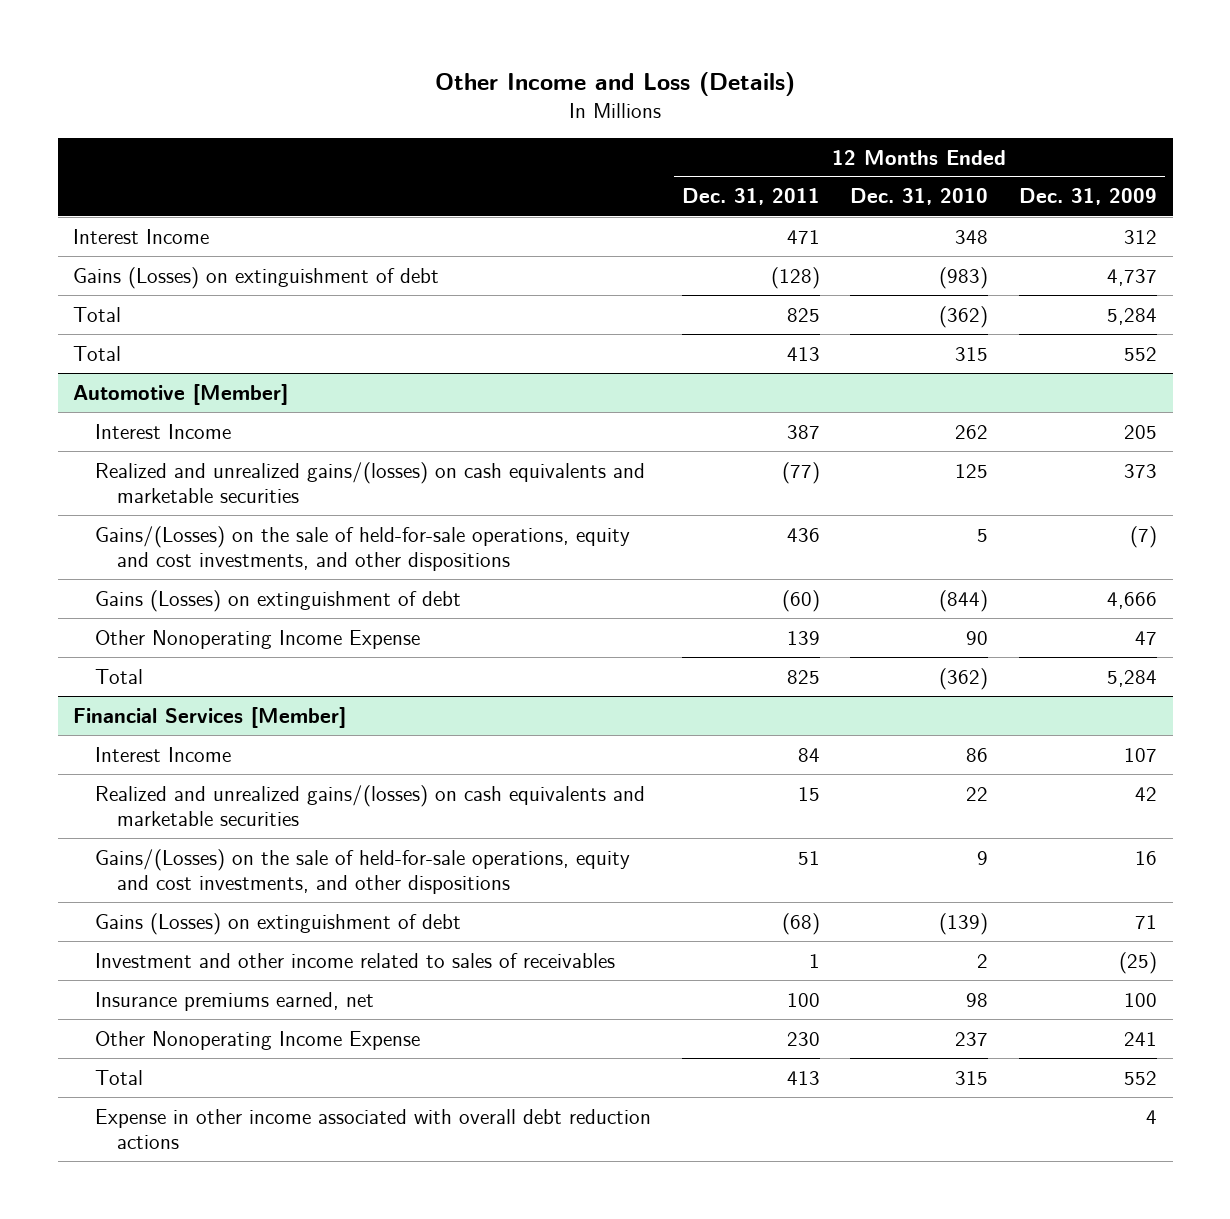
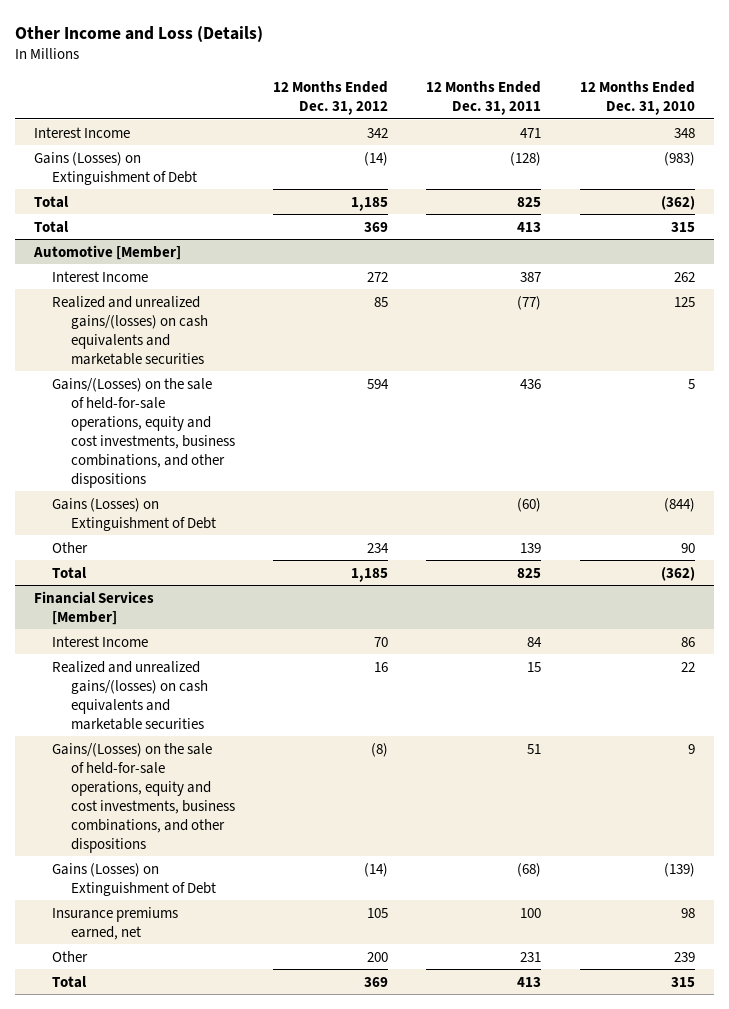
[1019,188,1158,206] Dec. 31, 2009 -> none
none -> [273,81,389,116] 12 Months Ended Dec. 31, 2012
[73,266,440,289] Gains (Losses) on extinguishment of debt -> [34,151,198,185] Gains (Losses) on Extinguishment of Debt
[94,525,630,572] Gains/(Losses) on the sale of held-for-sale operations, equity and cost investments, and other dispositions -> [52,377,235,488] Gains/(Losses) on the sale of held-for-sale operations, equity and cost investments, business combinations, and other dispositions
[94,589,461,612] Gains (Losses) on extinguishment of debt -> [52,497,216,531] Gains (Losses) on Extinguishment of Debt
[94,629,420,649] Other Nonoperating Income Expense -> [52,541,89,553] Other
[94,952,615,968] Investment and other income related to sales of receivables -> none
[94,848,630,895] Gains/(Losses) on the sale of held-for-sale operations, equity and cost investments, and other dispositions -> [52,742,235,853] Gains/(Losses) on the sale of held-for-sale operations, equity and cost investments, business combinations, and other dispositions
[94,912,461,935] Gains (Losses) on extinguishment of debt -> [52,862,216,896] Gains (Losses) on Extinguishment of Debt
[94,1030,420,1050] Other Nonoperating Income Expense -> [52,950,89,962] Other
[786,1031,820,1046] 230 -> [520,951,542,962] 231
[955,1031,989,1046] 237 -> [673,951,695,962] 239
[94,1108,651,1150] Expense in other income associated with overall debt reduction actions -> none

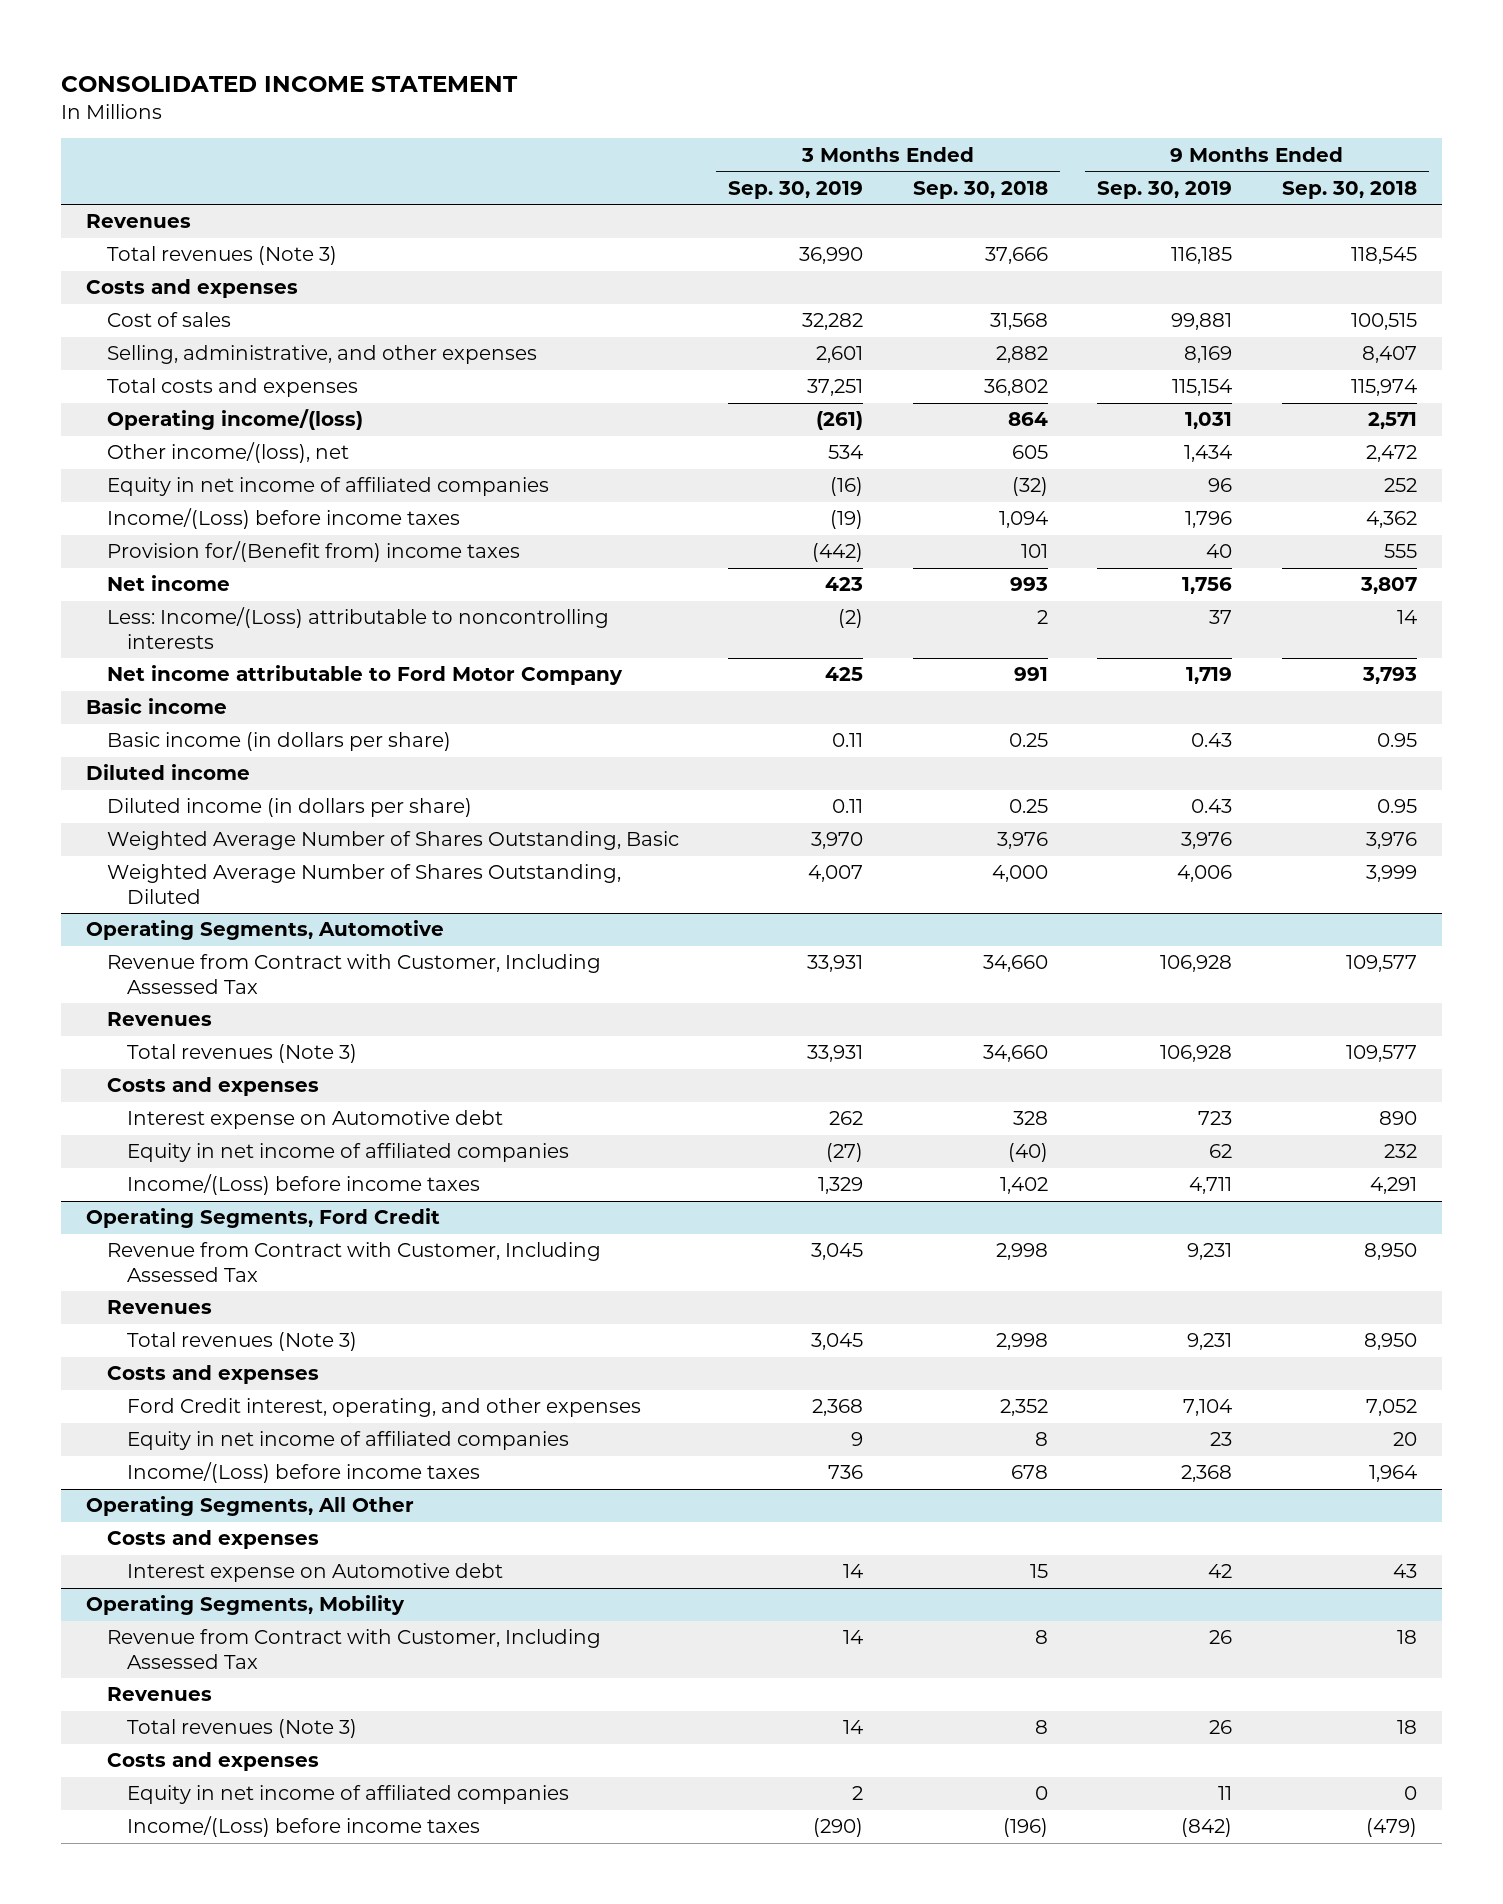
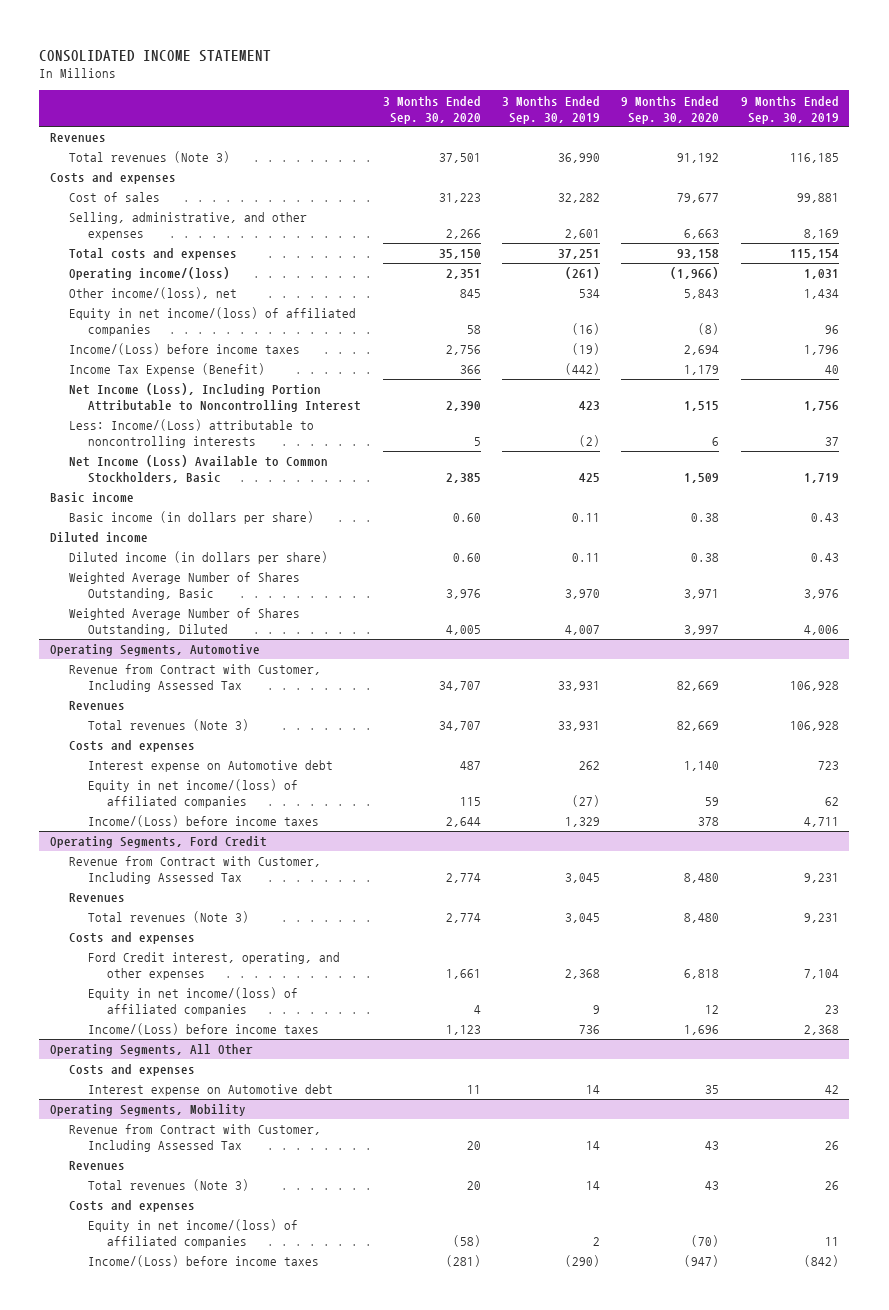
[912,180,1048,199] Sep. 30, 2018 -> none
[1282,180,1418,199] Sep. 30, 2018 -> none
none -> [382,95,481,124] 3 Months Ended Sep. 30, 2020
none -> [621,95,720,124] 9 Months Ended Sep. 30, 2020
[106,477,549,497] Equity in net income of affiliated companies -> [69,307,357,337] Equity in net income/(loss) of affiliated companies
[106,541,520,563] Provision for/(Benefit from) income taxes -> [69,363,266,377] Income Tax Expense (Benefit)
[106,575,230,592] Net income -> [69,383,362,413] Net Income (Loss), Including Portion Attributable to Noncontrolling Interest
[106,665,623,686] Net income attributable to Ford Motor Company -> [69,455,329,484] Net Income (Loss) Available to Common Stockholders, Basic
[127,1143,570,1163] Equity in net income of affiliated companies -> [88,779,299,809] Equity in net income/(loss) of affiliated companies
[127,1431,570,1451] Equity in net income of affiliated companies -> [88,987,299,1017] Equity in net income/(loss) of affiliated companies
[127,1785,570,1805] Equity in net income of affiliated companies -> [88,1219,299,1249] Equity in net income/(loss) of affiliated companies

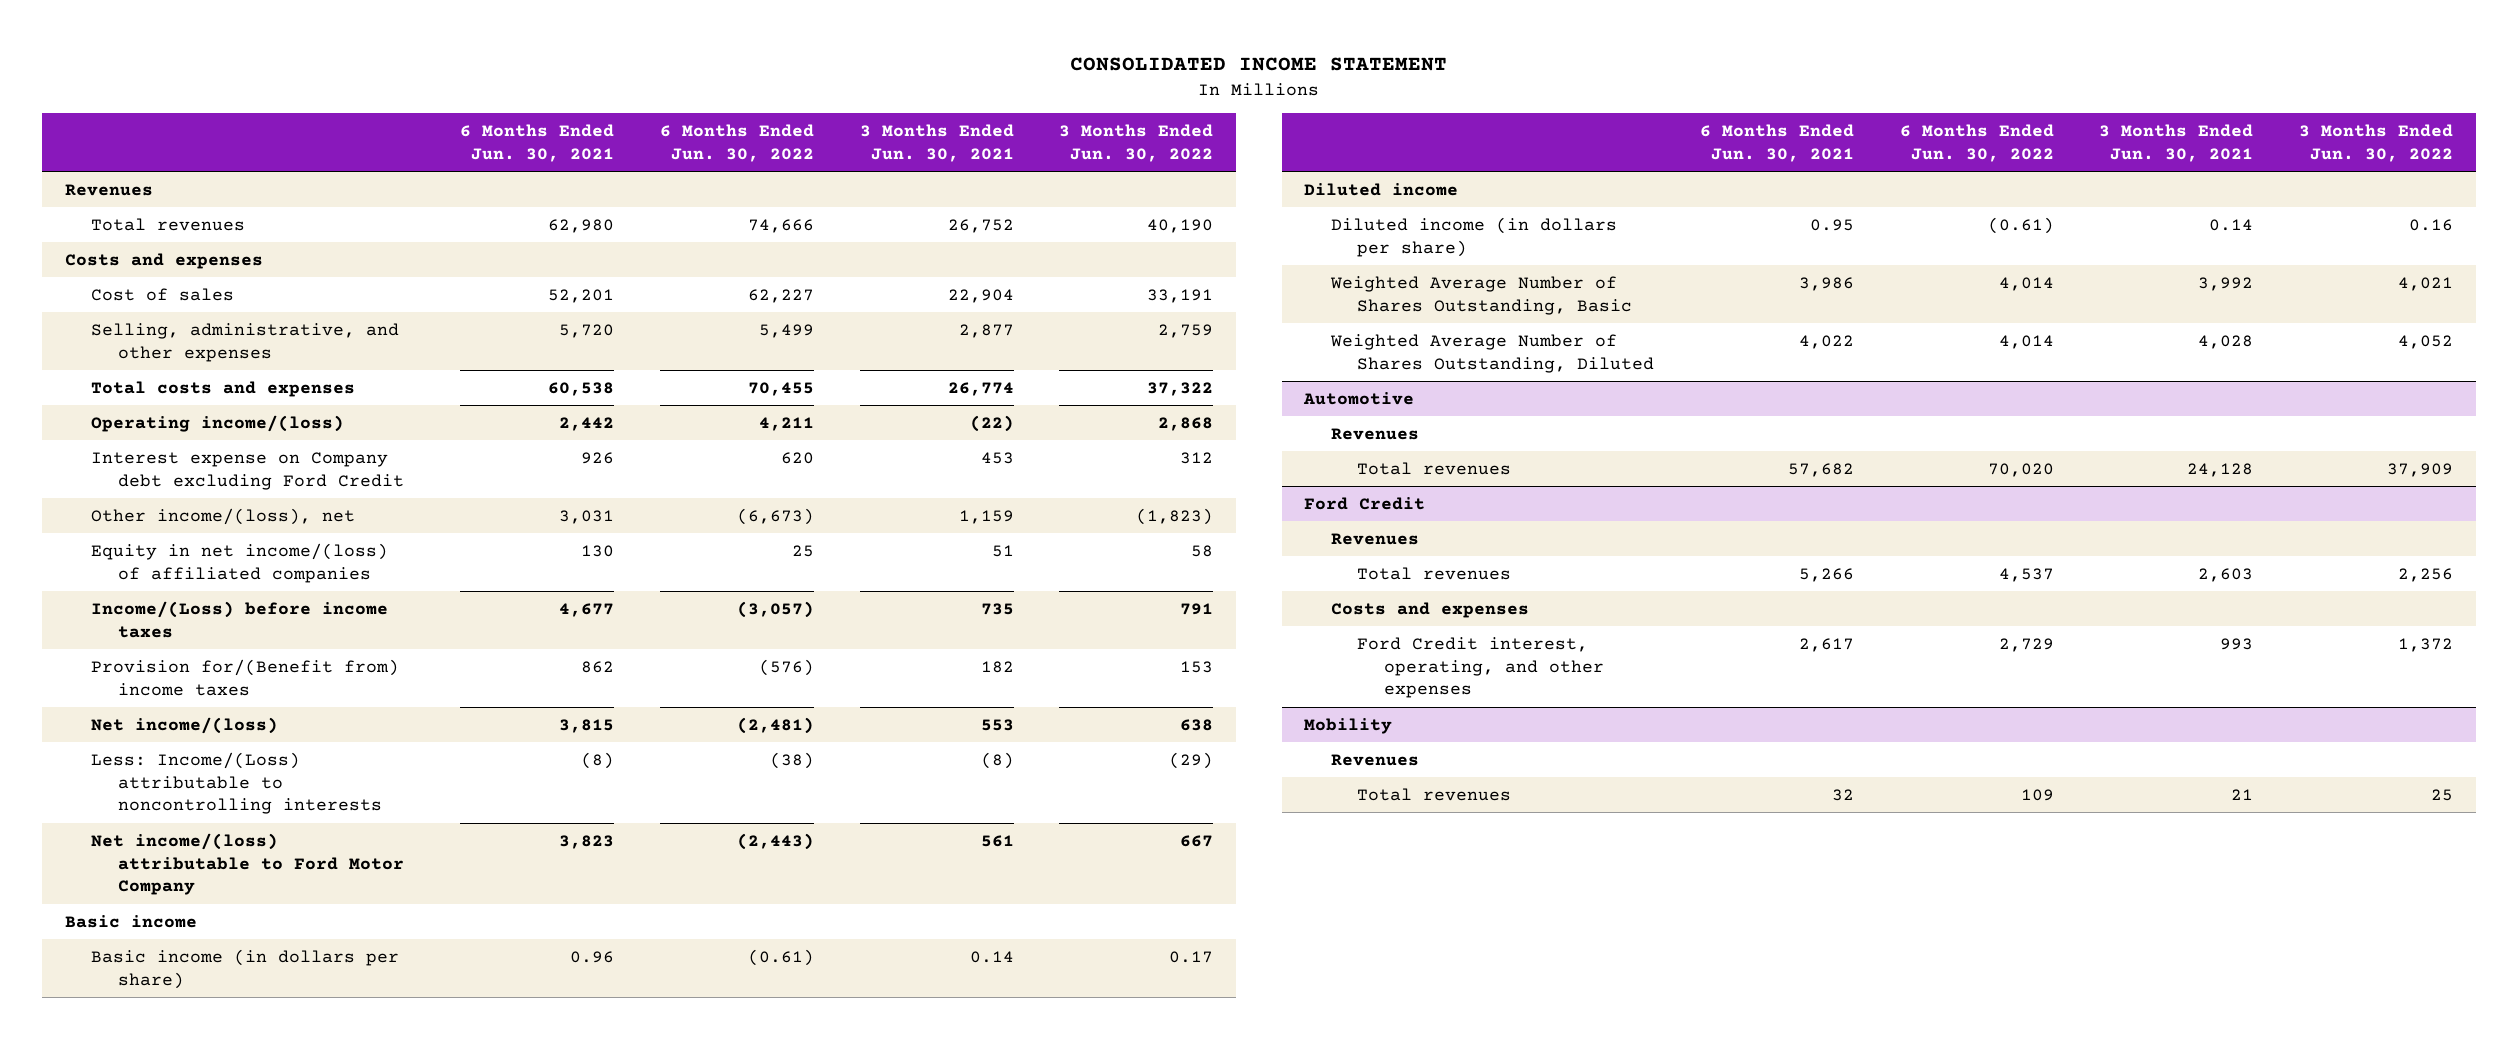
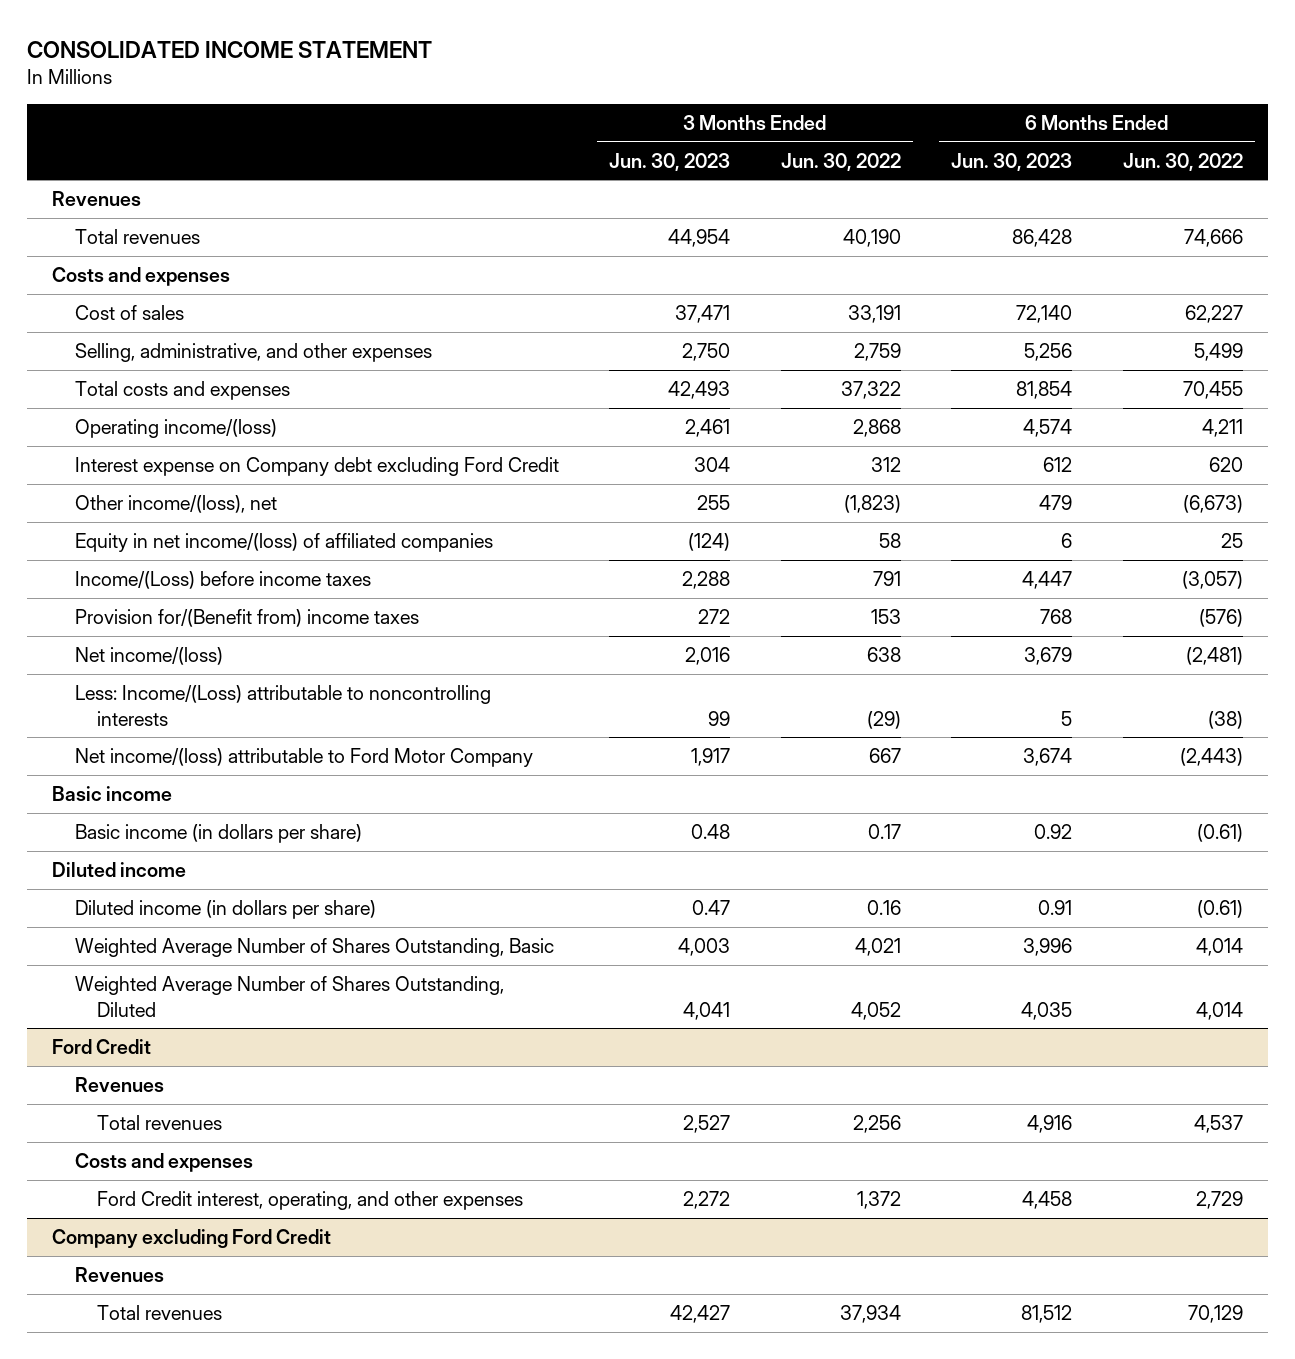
[460,123,615,162] 6 Months Ended Jun. 30, 2021 -> none
[859,123,1014,162] 3 Months Ended Jun. 30, 2021 -> none
none -> [609,152,731,171] Jun. 30, 2023
none -> [951,152,1073,171] Jun. 30, 2023
[1303,392,1415,406] Automotive -> none
[1330,428,1419,441] Revenues -> none
[1357,462,1512,476] Total revenues -> none
[1304,718,1393,735] Mobility -> none
none -> [52,1229,332,1249] Company excluding Ford Credit
[2020,789,2054,802] 109 -> [1187,1305,1243,1324] 70,129
[2431,789,2454,802] 25 -> [839,1305,901,1324] 37,934

